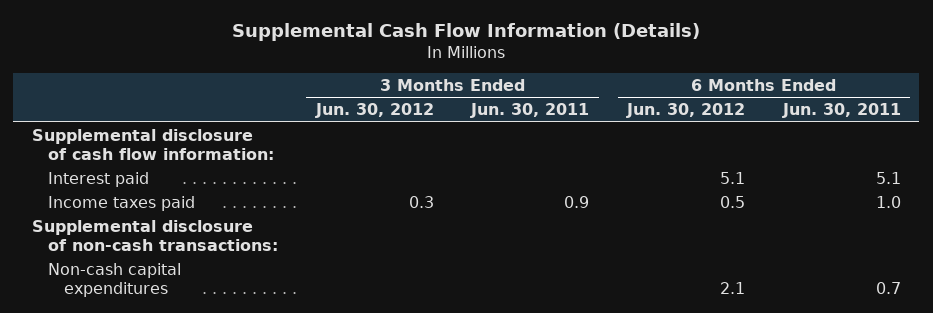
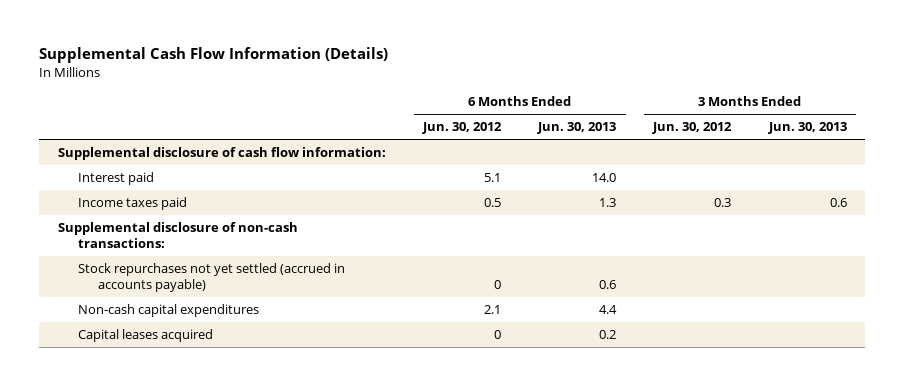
[470,103,590,119] Jun. 30, 2011 -> none
[781,103,901,119] Jun. 30, 2011 -> none
none -> [537,122,617,135] Jun. 30, 2013
none -> [767,122,847,135] Jun. 30, 2013
none -> [78,262,346,292] Stock repurchases not yet settled (accrued in accounts payable)
none -> [78,328,214,342] Capital leases acquired

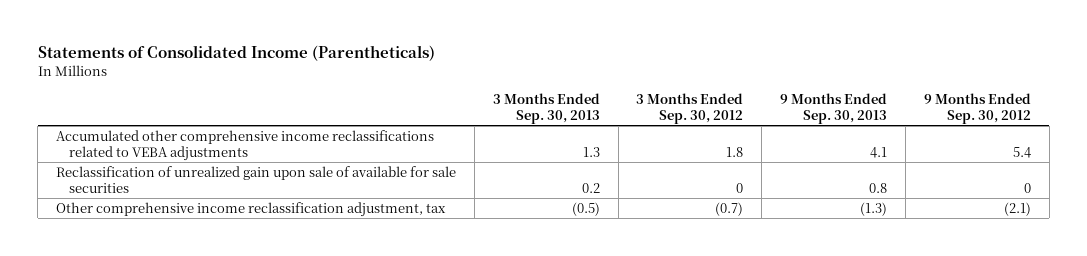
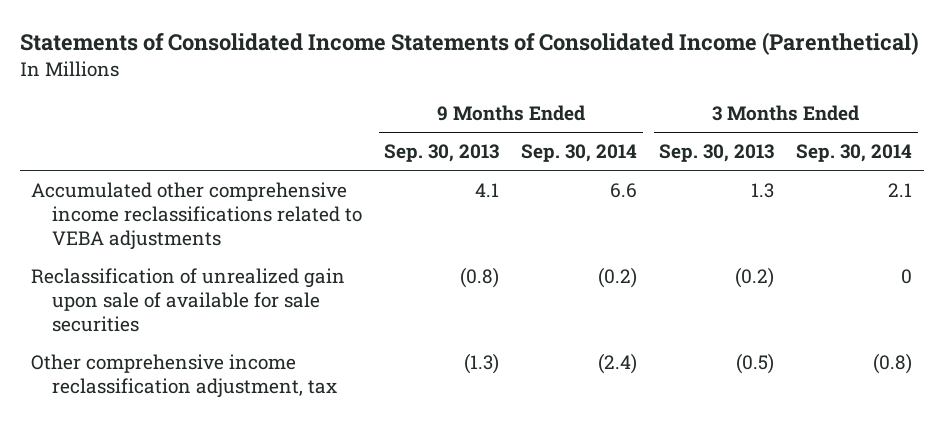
[37,45,435,62] Statements of Consolidated Income (Parentheticals) -> [20,31,920,55] Statements of Consolidated Income Statements of Consolidated Income (Parenthetical)
[636,93,744,125] 3 Months Ended Sep. 30, 2012 -> none
[923,93,1031,125] 9 Months Ended Sep. 30, 2012 -> none
none -> [521,144,638,163] Sep. 30, 2014
none -> [796,144,913,163] Sep. 30, 2014
[581,182,600,193] 0.2 -> [735,266,775,288] (0.2)
[869,182,888,193] 0.8 -> [460,266,500,288] (0.8)

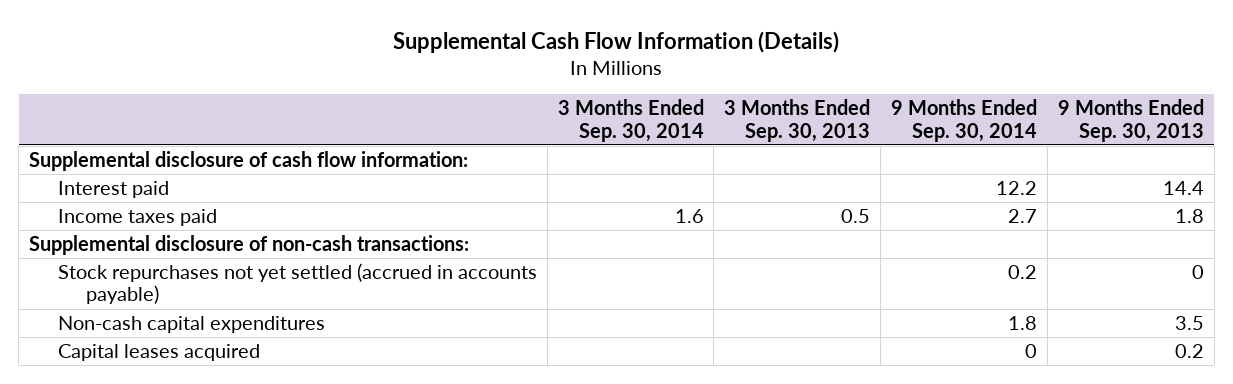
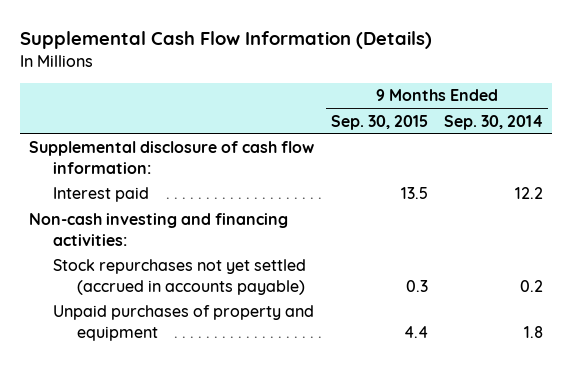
[557,99,704,142] 3 Months Ended Sep. 30, 2014 -> none
[724,99,871,142] 3 Months Ended Sep. 30, 2013 -> none
[1057,99,1204,142] 9 Months Ended Sep. 30, 2013 -> none
none -> [330,114,428,130] Sep. 30, 2015
[57,209,217,227] Income taxes paid -> none
[29,235,470,256] Supplemental disclosure of non-cash transactions: -> [28,213,288,246] Non-cash investing and financing activities:
[57,344,260,362] Capital leases acquired -> none
[57,316,325,334] Non-cash capital expenditures -> [52,305,314,341] Unpaid purchases of property and equipment

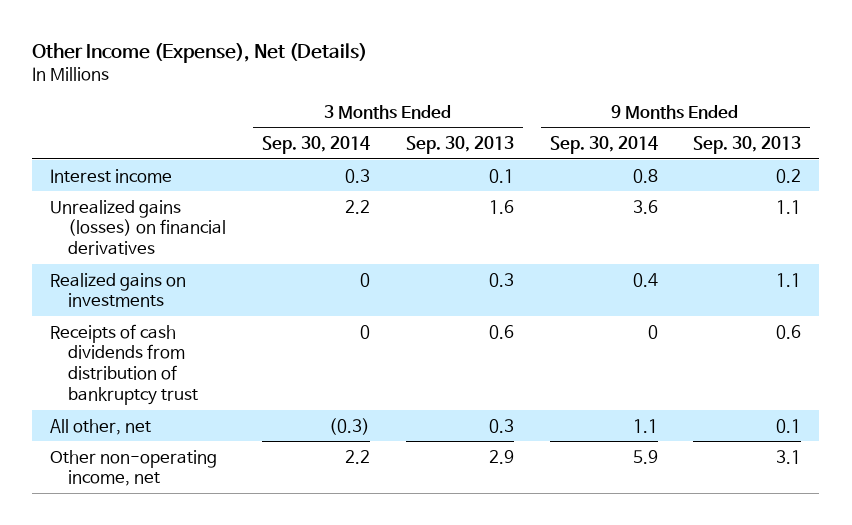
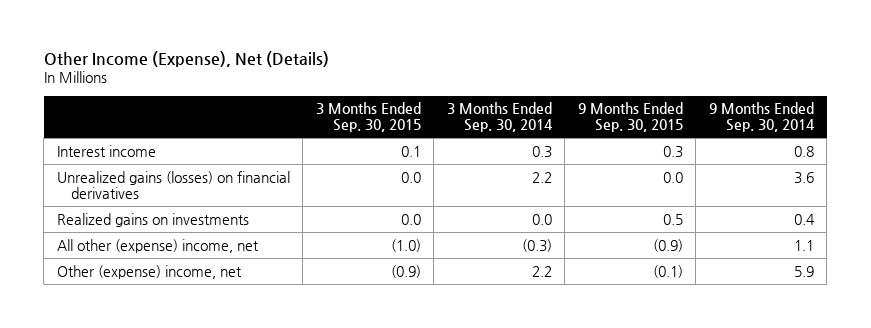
[405,136,514,155] Sep. 30, 2013 -> none
[693,136,802,155] Sep. 30, 2013 -> none
none -> [315,102,421,133] 3 Months Ended Sep. 30, 2015
none -> [577,102,683,133] 9 Months Ended Sep. 30, 2015
[50,323,198,406] Receipts of cash dividends from distribution of bankruptcy trust -> none
[359,272,370,287] 0 -> [531,213,552,225] 0.0
[50,418,152,435] All other, net -> [56,238,259,253] All other (expense) income, net
[50,449,218,487] Other non-operating income, net -> [56,264,242,279] Other (expense) income, net

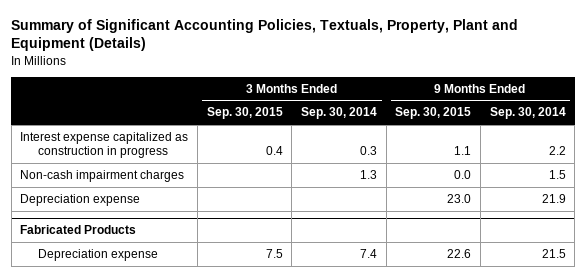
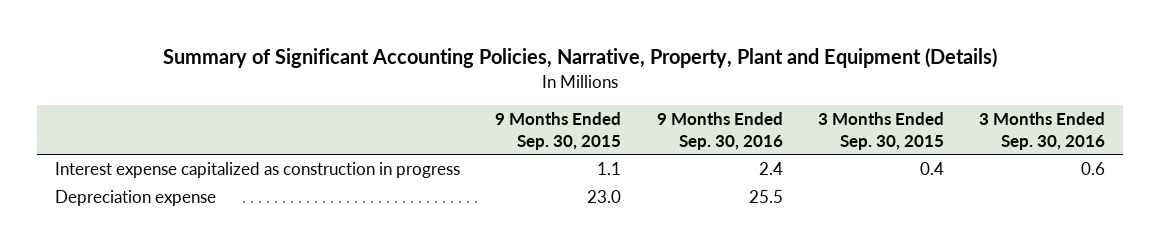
[11,18,519,52] Summary of Significant Accounting Policies, Textuals, Property, Plant and Equipment (Details) -> [163,48,998,69] Summary of Significant Accounting Policies, Narrative, Property, Plant and Equipment (Details)
[301,107,378,120] Sep. 30, 2014 -> none
[489,107,566,120] Sep. 30, 2014 -> none
none -> [656,111,783,150] 9 Months Ended Sep. 30, 2016
none -> [979,111,1106,150] 3 Months Ended Sep. 30, 2016
[20,170,185,183] Non-cash impairment charges -> none
[20,225,137,235] Fabricated Products -> none
[37,249,158,262] Depreciation expense -> none

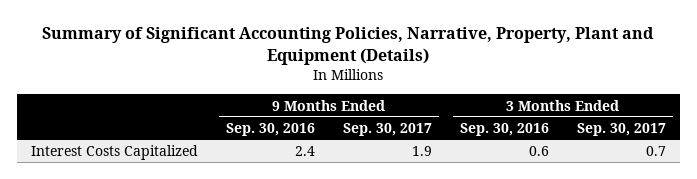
[495,111,622,150] 9 Months Ended Sep. 30, 2015 -> none
[818,111,945,150] 3 Months Ended Sep. 30, 2015 -> none
none -> [342,122,432,136] Sep. 30, 2017
none -> [576,122,666,136] Sep. 30, 2017
[55,190,217,207] Depreciation expense -> none
[55,162,461,179] Interest expense capitalized as construction in progress -> [31,145,199,161] Interest Costs Capitalized

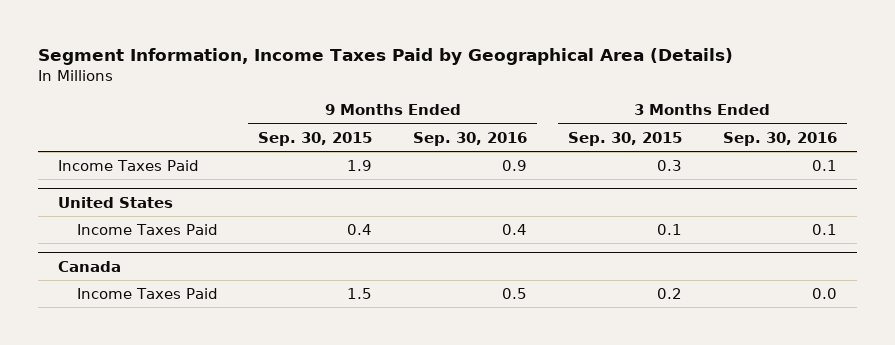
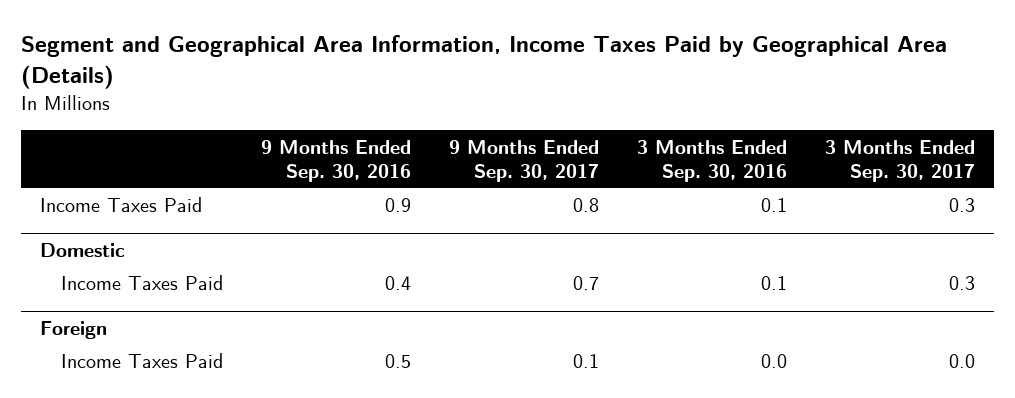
[37,47,733,65] Segment Information, Income Taxes Paid by Geographical Area (Details) -> [20,35,947,90] Segment and Geographical Area Information, Income Taxes Paid by Geographical Area (Details)
[258,131,373,146] Sep. 30, 2015 -> none
[567,131,682,146] Sep. 30, 2015 -> none
none -> [449,139,600,182] 9 Months Ended Sep. 30, 2017
none -> [825,139,976,182] 3 Months Ended Sep. 30, 2017
[58,196,174,208] United States -> [39,242,125,257] Domestic
[58,260,122,272] Canada -> [39,320,107,339] Foreign

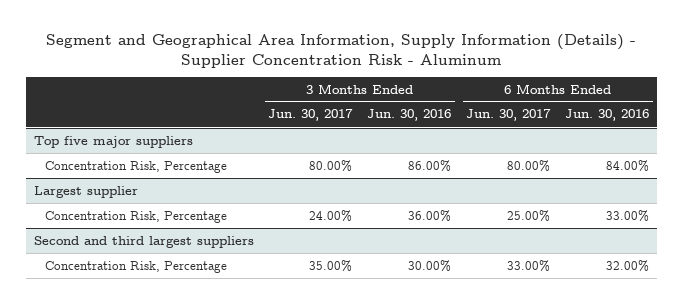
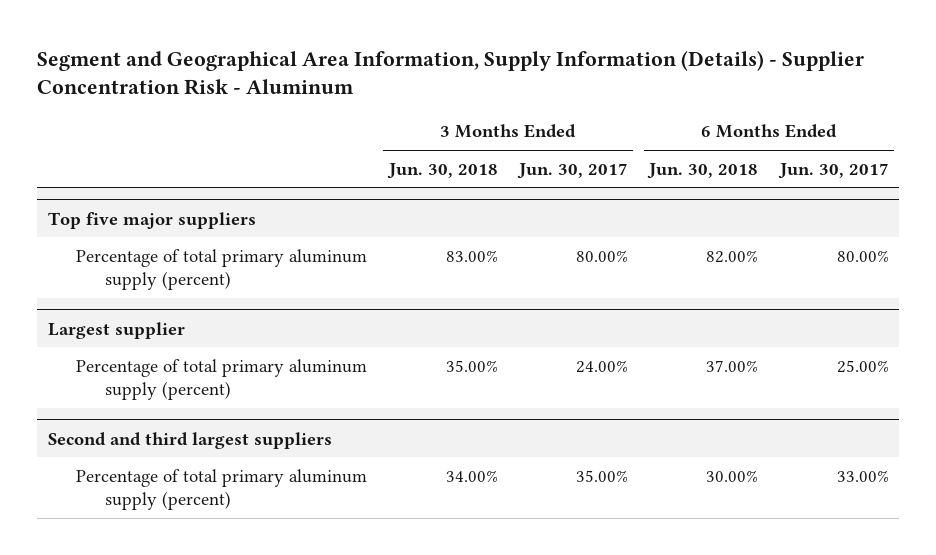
[367,109,452,122] Jun. 30, 2016 -> none
[565,109,650,122] Jun. 30, 2016 -> none
none -> [386,162,498,179] Jun. 30, 2018
none -> [647,162,759,179] Jun. 30, 2018
[44,160,227,173] Concentration Risk, Percentage -> [76,248,368,291] Percentage of total primary aluminum supply (percent)
[44,210,227,223] Concentration Risk, Percentage -> [76,358,368,401] Percentage of total primary aluminum supply (percent)
[44,260,227,273] Concentration Risk, Percentage -> [76,468,368,511] Percentage of total primary aluminum supply (percent)

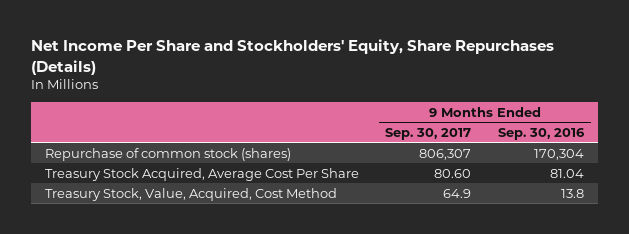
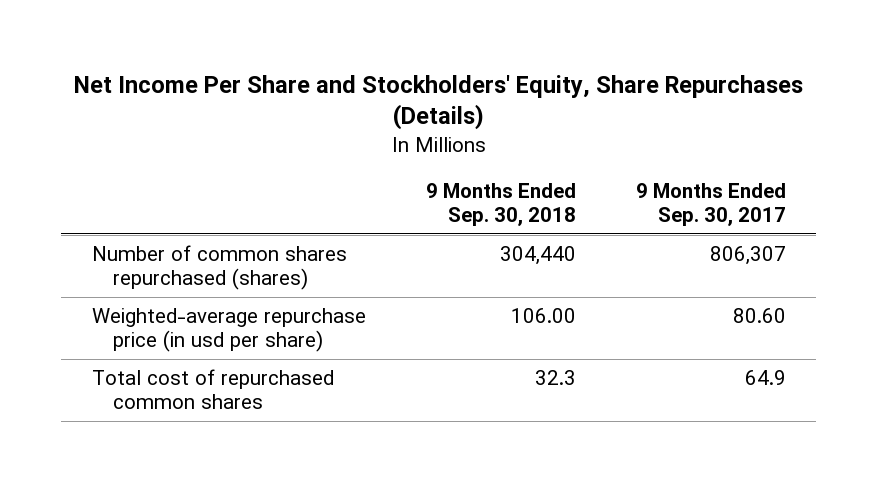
[498,127,586,140] Sep. 30, 2016 -> none
none -> [425,182,576,227] 9 Months Ended Sep. 30, 2018
[44,147,291,161] Repurchase of common stock (shares) -> [91,244,347,291] Number of common shares repurchased (shares)
[44,167,359,181] Treasury Stock Acquired, Average Cost Per Share -> [91,307,366,353] Weighted-average repurchase price (in usd per share)
[44,187,337,201] Treasury Stock, Value, Acquired, Cost Method -> [91,368,334,410] Total cost of repurchased common shares

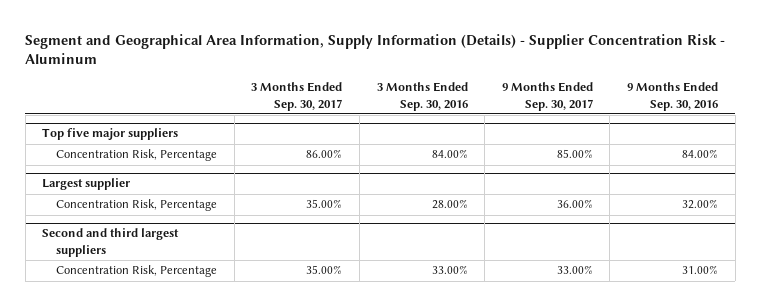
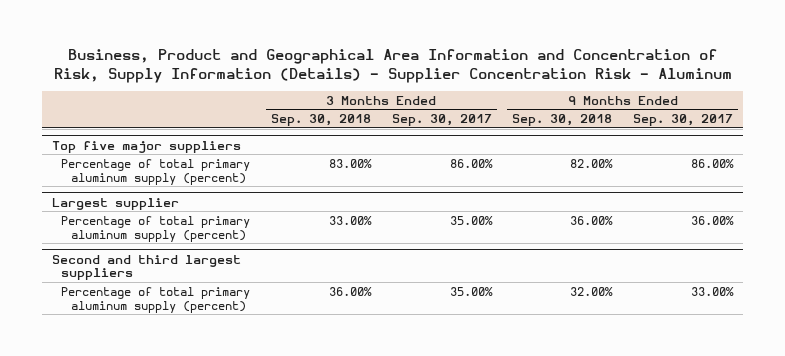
[25,33,726,65] Segment and Geographical Area Information, Supply Information (Details) - Supplier Concentration Risk - Aluminum -> [53,49,732,84] Business, Product and Geographical Area Information and Concentration of Risk, Supply Information (Details) - Supplier Concentration Risk - Aluminum
[376,82,468,111] 3 Months Ended Sep. 30, 2016 -> none
[626,82,718,111] 9 Months Ended Sep. 30, 2016 -> none
none -> [271,114,372,127] Sep. 30, 2018
none -> [512,114,613,127] Sep. 30, 2018
[56,149,218,162] Concentration Risk, Percentage -> none
none -> [61,158,251,185] Percentage of total primary aluminum supply (percent)
[56,199,218,212] Concentration Risk, Percentage -> [61,215,251,242] Percentage of total primary aluminum supply (percent)
[56,265,218,278] Concentration Risk, Percentage -> [61,286,251,313] Percentage of total primary aluminum supply (percent)

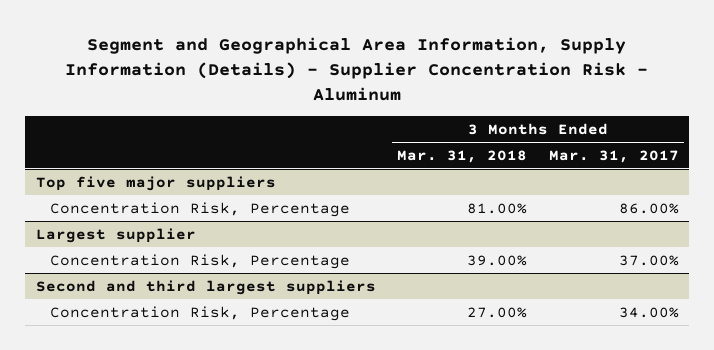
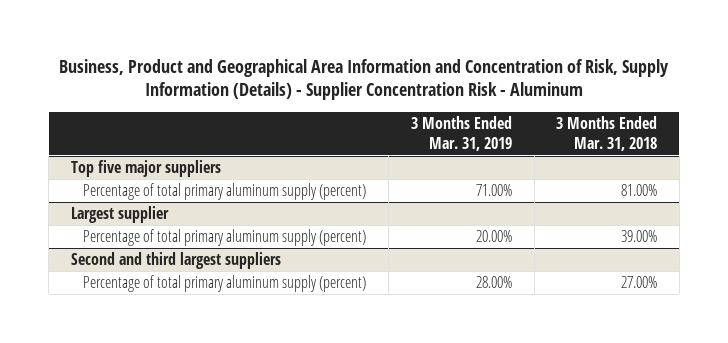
[65,37,649,102] Segment and Geographical Area Information, Supply Information (Details) - Supplier Concentration Risk - Aluminum -> [59,58,670,101] Business, Product and Geographical Area Information and Concentration of Risk, Supply Information (Details) - Supplier Concentration Risk - Aluminum
[548,149,679,163] Mar. 31, 2017 -> none
none -> [410,115,512,151] 3 Months Ended Mar. 31, 2019
[50,201,351,217] Concentration Risk, Percentage -> [83,183,367,201] Percentage of total primary aluminum supply (percent)
[50,253,351,269] Concentration Risk, Percentage -> [83,229,367,247] Percentage of total primary aluminum supply (percent)
[50,305,351,321] Concentration Risk, Percentage -> [83,275,367,293] Percentage of total primary aluminum supply (percent)

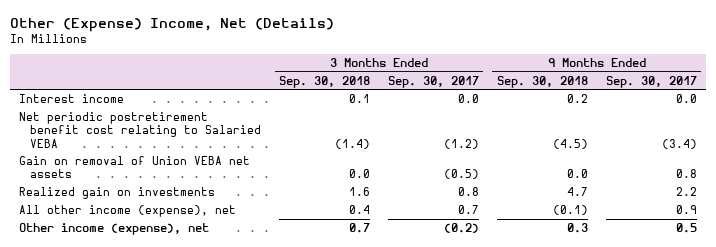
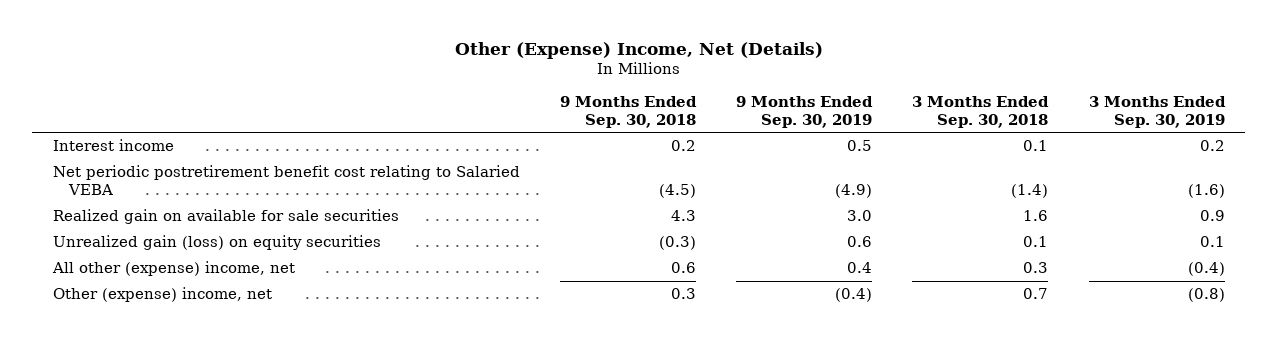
[388,75,480,88] Sep. 30, 2017 -> none
[605,75,697,88] Sep. 30, 2017 -> none
none -> [736,95,874,128] 9 Months Ended Sep. 30, 2019
none -> [1088,95,1226,128] 3 Months Ended Sep. 30, 2019
[19,156,251,179] Gain on removal of Union VEBA net assets -> none
[19,187,216,200] Realized gain on investments -> [52,209,399,225] Realized gain on available for sale securities
[566,187,588,197] 4.7 -> [670,210,696,222] 4.3
none -> [52,235,381,251] Unrealized gain (loss) on equity securities
[19,205,237,218] All other income (expense), net -> [51,261,295,277] All other (expense) income, net
[349,205,371,215] 0.4 -> [1023,262,1049,274] 0.3
[552,205,588,216] (0.1) -> [670,262,696,274] 0.6
[19,223,210,236] Other income (expense), net -> [52,287,272,303] Other (expense) income, net

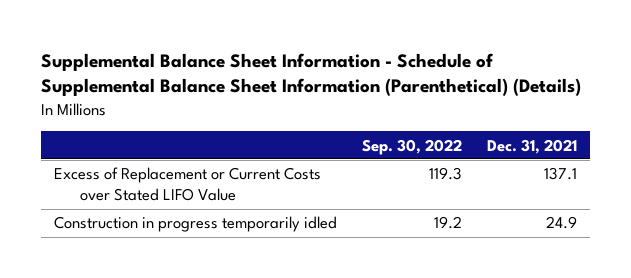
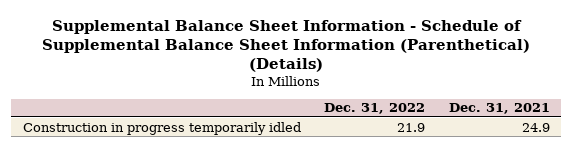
[361,138,462,155] Sep. 30, 2022 -> none
none -> [324,103,426,115] Dec. 31, 2022
[53,167,321,202] Excess of Replacement or Current Costs over Stated LIFO Value -> none

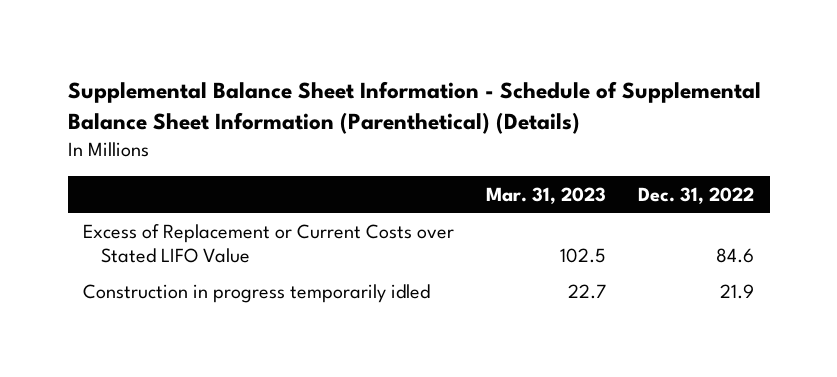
[448,103,550,115] Dec. 31, 2021 -> none
none -> [486,186,607,204] Mar. 31, 2023
none -> [83,223,455,263] Excess of Replacement or Current Costs over Stated LIFO Value

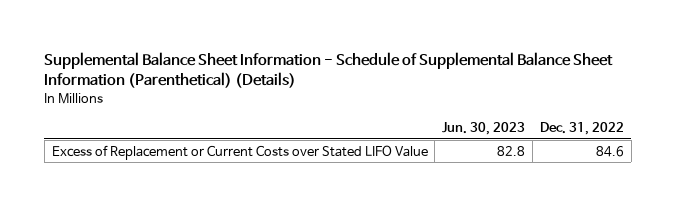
[486,186,607,204] Mar. 31, 2023 -> none
none -> [442,122,526,136] Jun. 30, 2023
[83,283,431,303] Construction in progress temporarily idled -> none

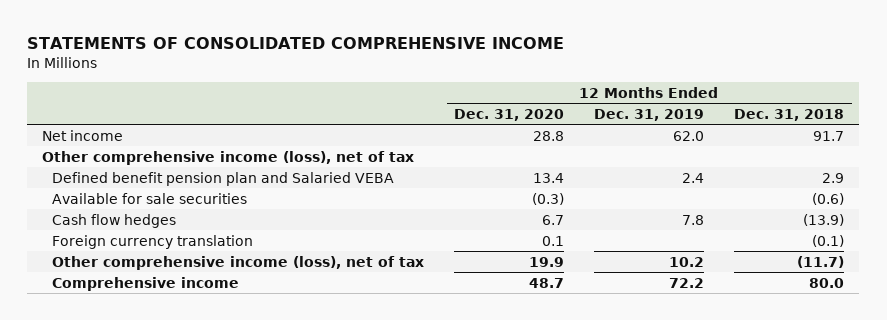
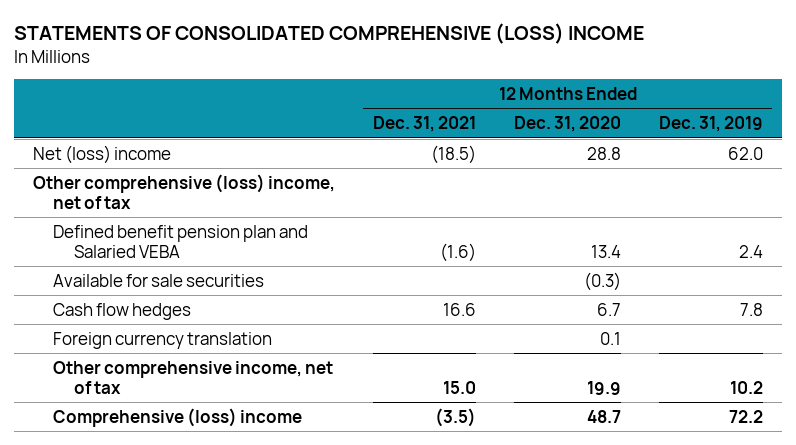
[27,37,565,50] STATEMENTS OF CONSOLIDATED COMPREHENSIVE INCOME -> [13,22,644,44] STATEMENTS OF CONSOLIDATED COMPREHENSIVE (LOSS) INCOME
[734,108,845,121] Dec. 31, 2018 -> none
none -> [372,116,476,133] Dec. 31, 2021
[42,129,124,141] Net income -> [32,144,171,164] Net (loss) income
[42,150,415,165] Other comprehensive income (loss), net of tax -> [32,173,335,209] Other comprehensive (loss) income, net of tax
[52,255,425,270] Other comprehensive income (loss), net of tax -> [53,360,334,394] Other comprehensive income, net of tax
[52,276,240,291] Comprehensive income -> [53,407,303,427] Comprehensive (loss) income

